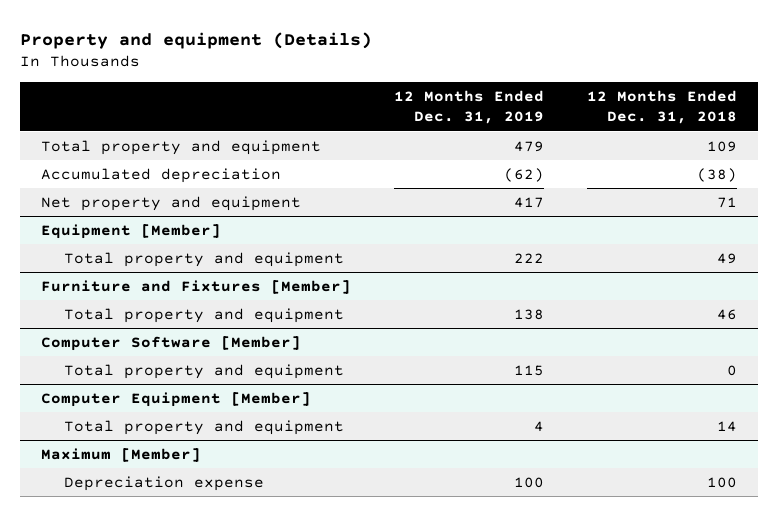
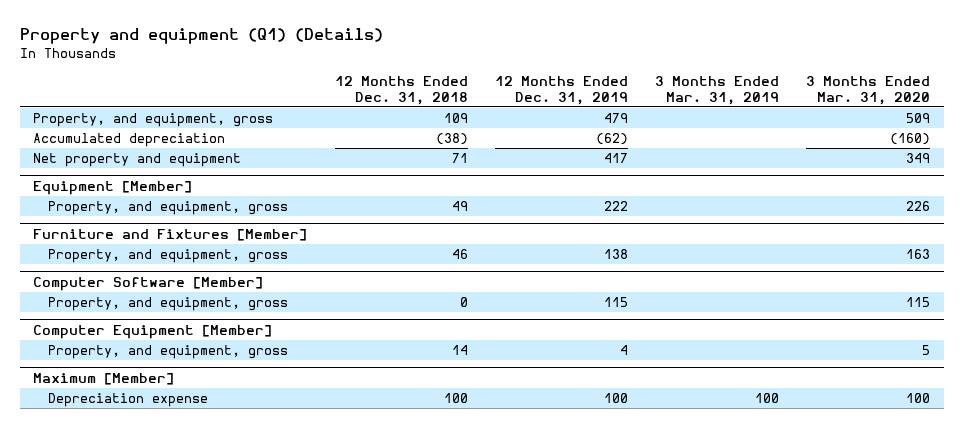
[19,31,372,49] Property and equipment (Details) -> [19,28,383,45] Property and equipment (Q1) (Details)
none -> [655,76,780,105] 3 Months Ended Mar. 31, 2019
none -> [806,76,931,105] 3 Months Ended Mar. 31, 2020
[41,139,322,155] Total property and equipment -> [33,113,274,128] Property, and equipment, gross
[64,251,345,267] Total property and equipment -> [47,201,288,216] Property, and equipment, gross
[64,307,345,323] Total property and equipment -> [47,249,288,264] Property, and equipment, gross
[64,363,345,379] Total property and equipment -> [47,297,288,312] Property, and equipment, gross
[64,419,345,435] Total property and equipment -> [47,345,288,360] Property, and equipment, gross

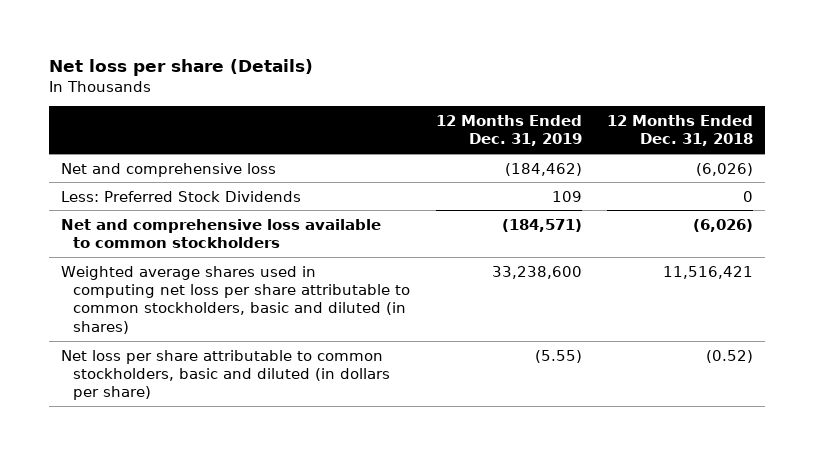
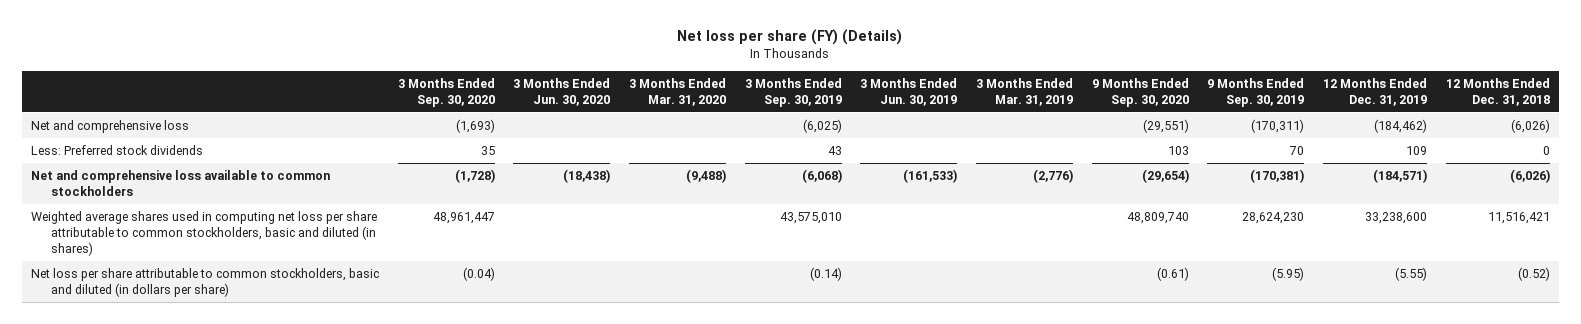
[48,58,313,76] Net loss per share (Details) -> [677,29,903,46] Net loss per share (FY) (Details)
none -> [397,77,495,108] 3 Months Ended Sep. 30, 2020
none -> [513,77,611,107] 3 Months Ended Jun. 30, 2020
none -> [629,77,727,107] 3 Months Ended Mar. 31, 2020
none -> [744,77,842,108] 3 Months Ended Sep. 30, 2019
none -> [860,77,958,107] 3 Months Ended Jun. 30, 2019
none -> [976,77,1074,107] 3 Months Ended Mar. 31, 2019
none -> [1091,77,1189,108] 9 Months Ended Sep. 30, 2020
none -> [1207,77,1305,108] 9 Months Ended Sep. 30, 2019
[61,190,302,202] Less: Preferred Stock Dividends -> [31,144,204,155] Less: Preferred stock dividends

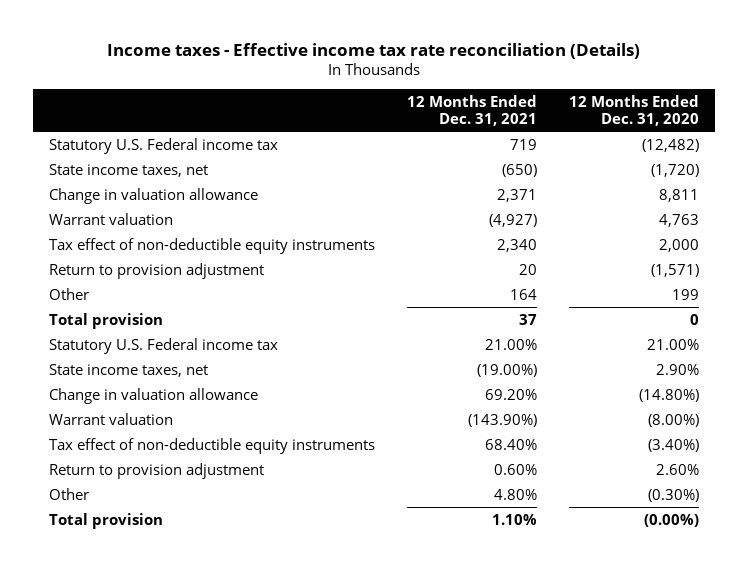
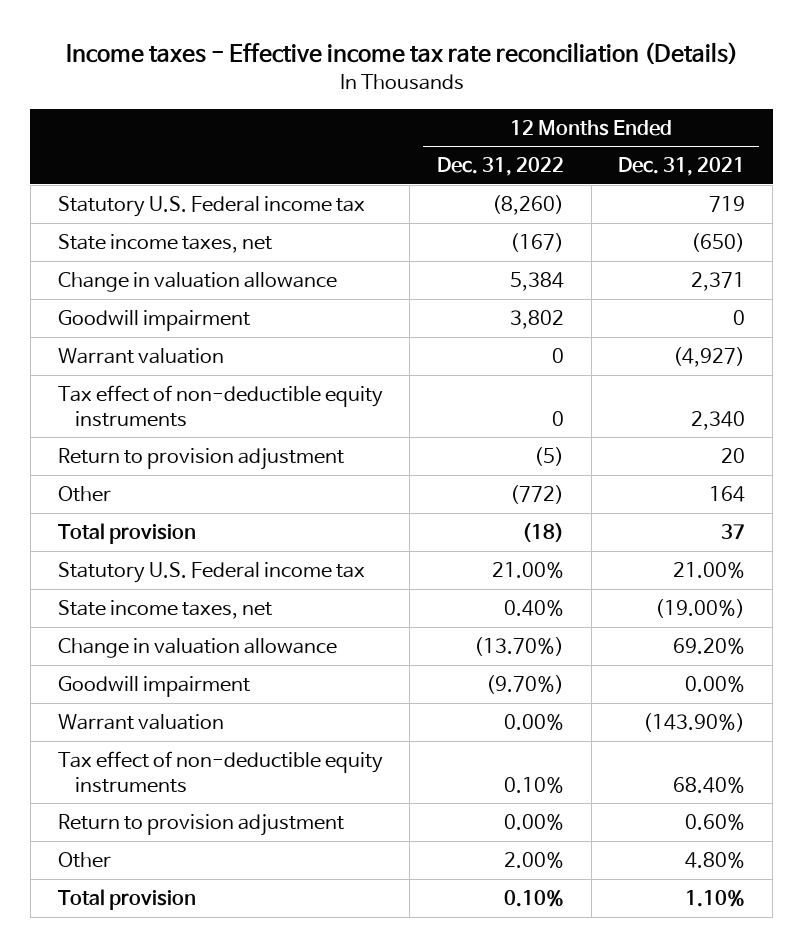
[568,95,699,126] 12 Months Ended Dec. 31, 2020 -> none
none -> [437,157,565,177] Dec. 31, 2022
none -> [57,310,250,332] Goodwill impairment
none -> [57,676,250,698] Goodwill impairment

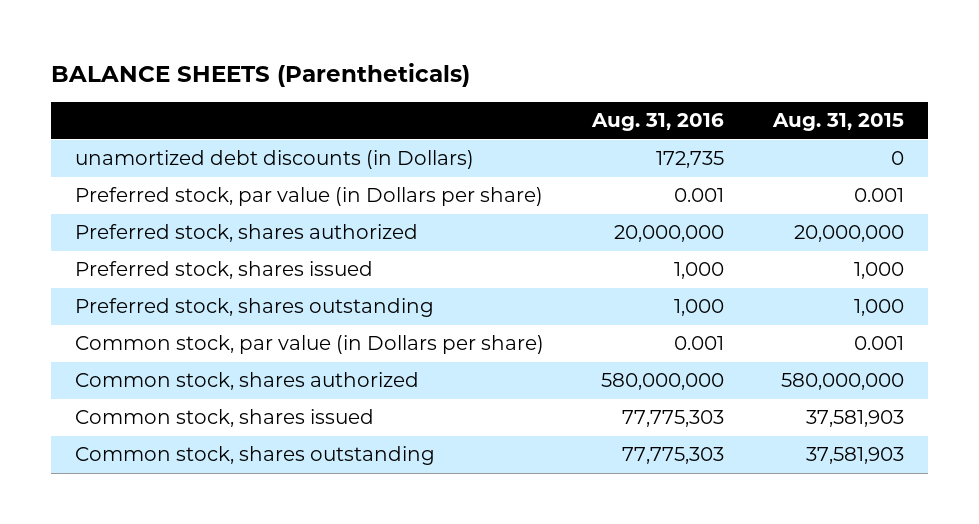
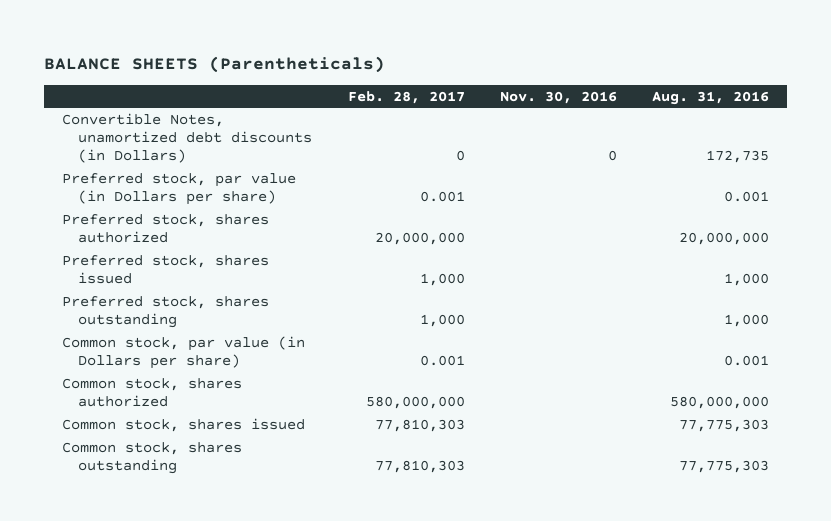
[771,113,904,132] Aug. 31, 2015 -> none
none -> [347,90,465,104] Feb. 28, 2017
none -> [500,90,618,104] Nov. 30, 2016
[74,150,474,170] unamortized debt discounts (in Dollars) -> [62,113,313,164] Convertible Notes, unamortized debt discounts (in Dollars)

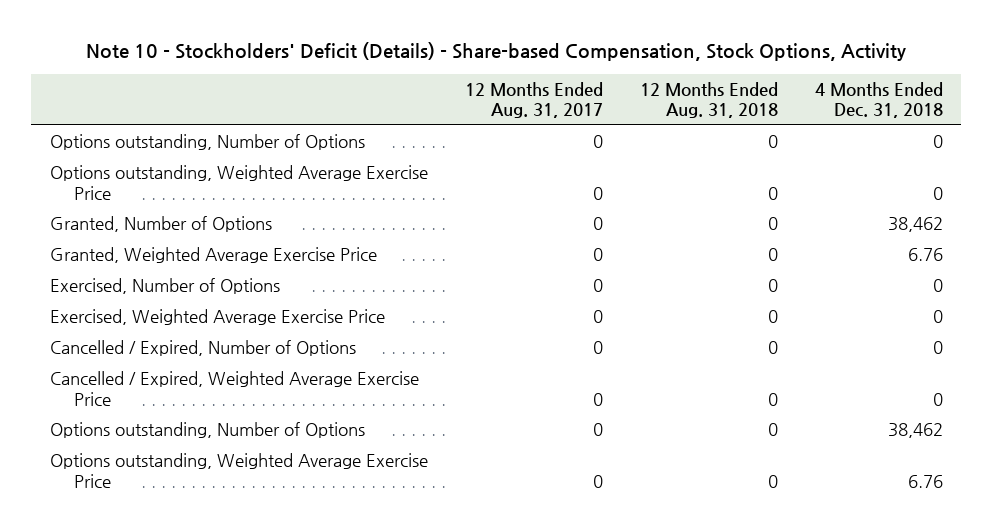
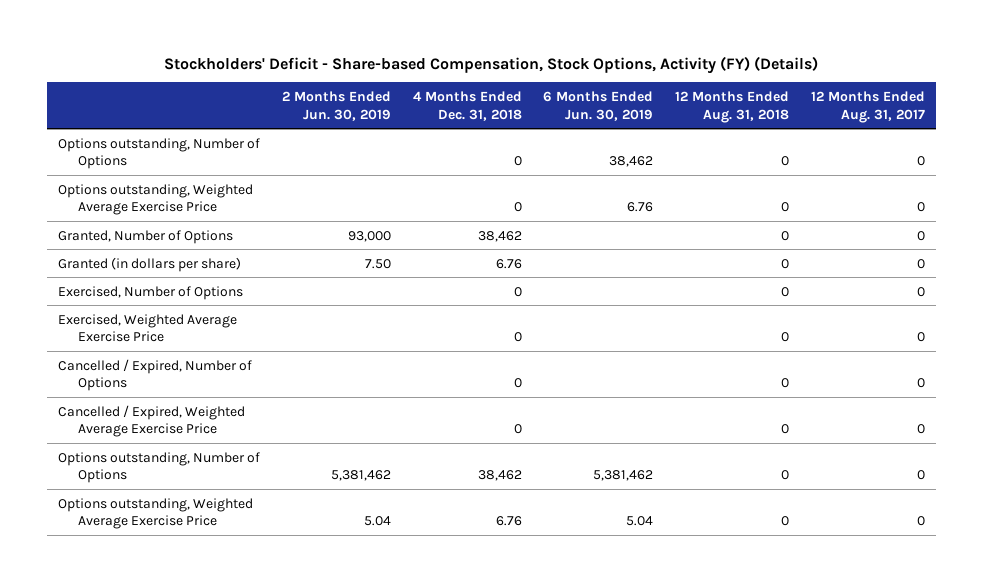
[86,41,907,61] Note 10 - Stockholders' Deficit (Details) - Share-based Compensation, Stock Options, Activity -> [164,55,819,74] Stockholders' Deficit - Share-based Compensation, Stock Options, Activity (FY) (Details)
none -> [281,91,391,121] 2 Months Ended Jun. 30, 2019
none -> [543,91,654,121] 6 Months Ended Jun. 30, 2019
[49,247,377,264] Granted, Weighted Average Exercise Price -> [57,256,241,272] Granted (in dollars per share)

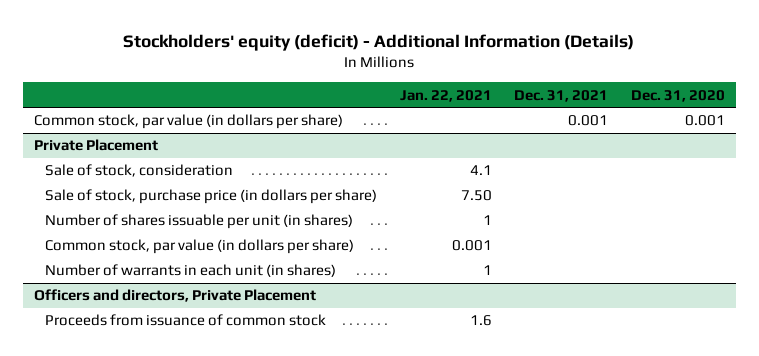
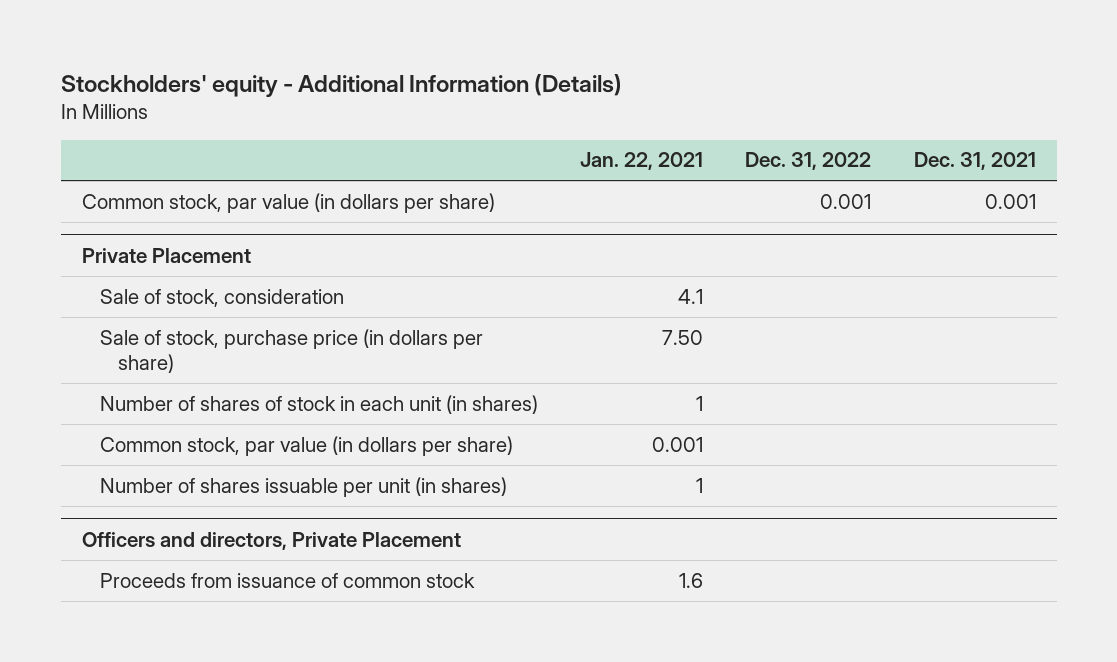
[123,33,635,51] Stockholders' equity (deficit) - Additional Information (Details) -> [60,73,622,97] Stockholders' equity - Additional Information (Details)
[630,89,725,102] Dec. 31, 2020 -> none
none -> [745,152,872,171] Dec. 31, 2022
none -> [99,394,538,414] Number of shares of stock in each unit (in shares)
[45,264,337,278] Number of warrants in each unit (in shares) -> none
[45,214,354,230] Number of shares issuable per unit (in shares) -> [99,476,507,497] Number of shares issuable per unit (in shares)

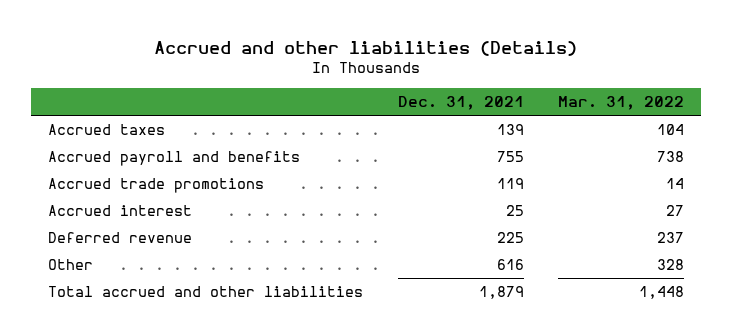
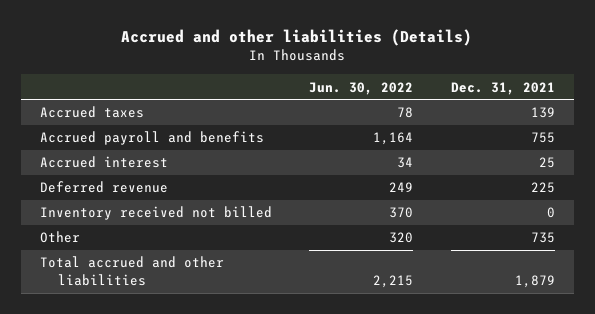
[557,96,684,111] Mar. 31, 2022 -> none
none -> [309,81,414,95] Jun. 30, 2022
[48,178,265,194] Accrued trade promotions -> none
none -> [39,206,272,221] Inventory received not billed
[496,259,524,271] 616 -> [531,232,556,244] 735

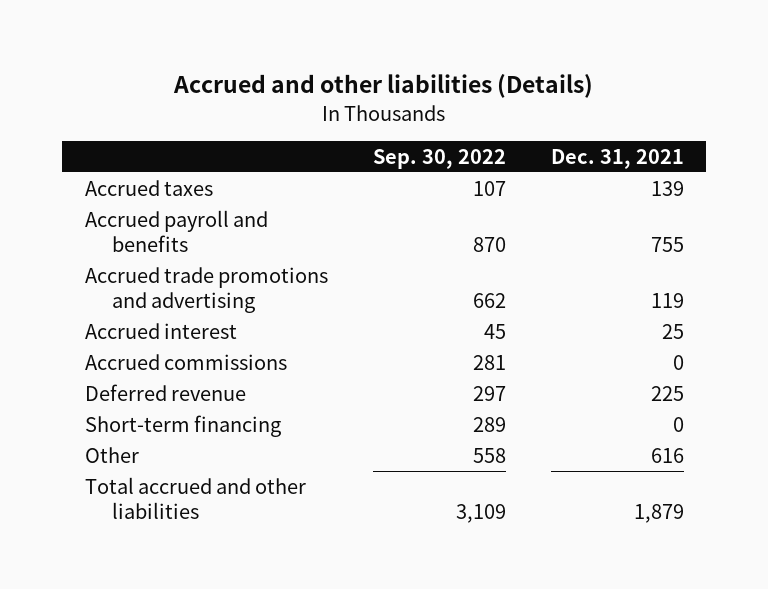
[309,81,414,95] Jun. 30, 2022 -> none
none -> [372,148,506,169] Sep. 30, 2022
none -> [84,266,328,313] Accrued trade promotions and advertising
none -> [84,353,287,370] Accrued commissions
[39,206,272,221] Inventory received not billed -> none
none -> [84,414,281,437] Short-term financing
[531,232,556,244] 735 -> [650,447,684,463] 616

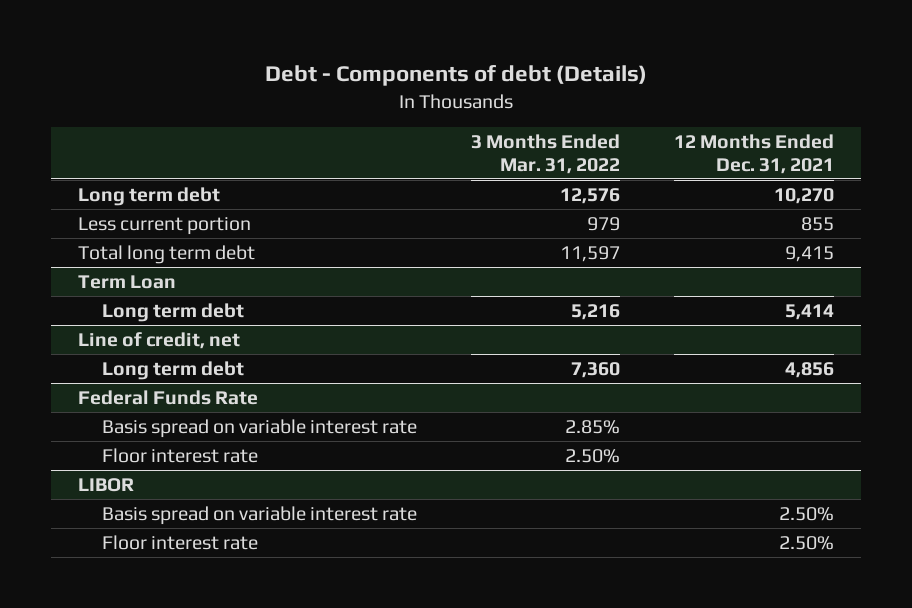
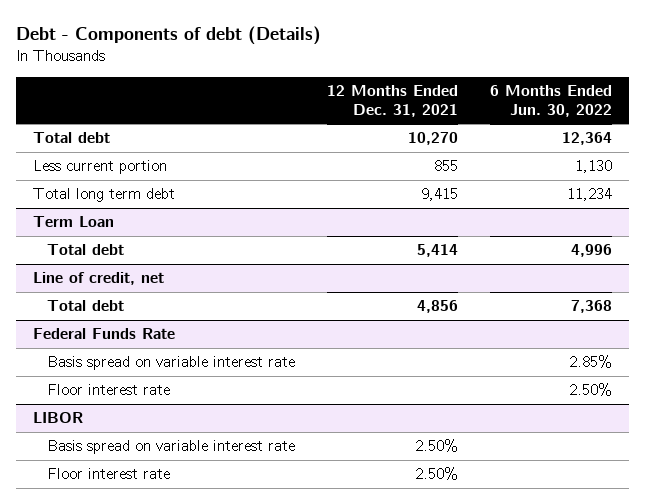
[470,133,620,174] 3 Months Ended Mar. 31, 2022 -> none
none -> [490,85,613,117] 6 Months Ended Jun. 30, 2022
[77,186,220,206] Long term debt -> [32,132,110,144] Total debt
[101,302,244,322] Long term debt -> [46,244,124,256] Total debt
[101,360,244,380] Long term debt -> [46,300,124,312] Total debt

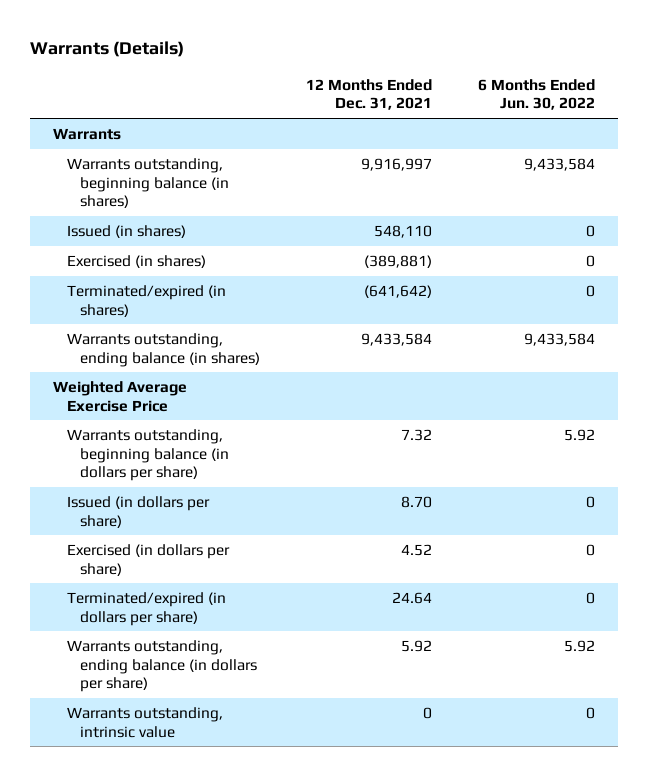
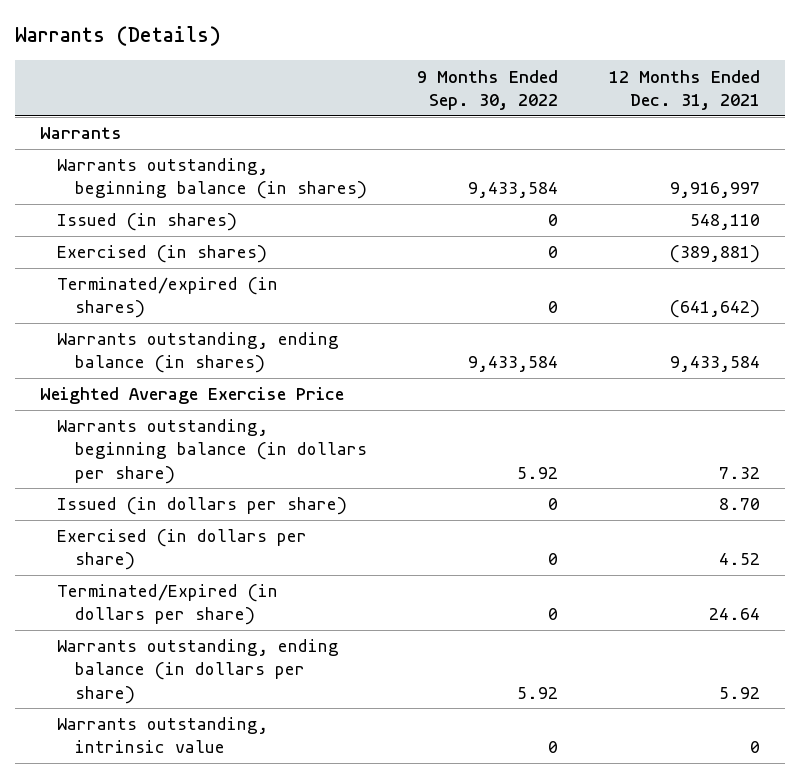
[477,78,595,111] 6 Months Ended Jun. 30, 2022 -> none
none -> [417,69,559,110] 9 Months Ended Sep. 30, 2022
[66,591,226,626] Terminated/expired (in dollars per share) -> [57,584,279,626] Terminated/Expired (in dollars per share)

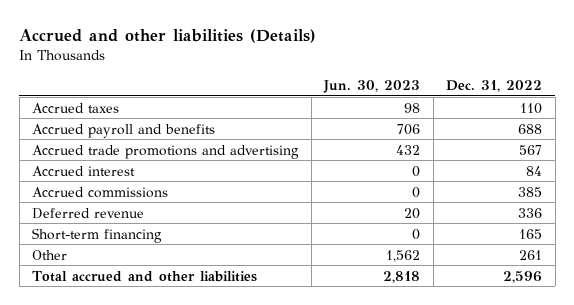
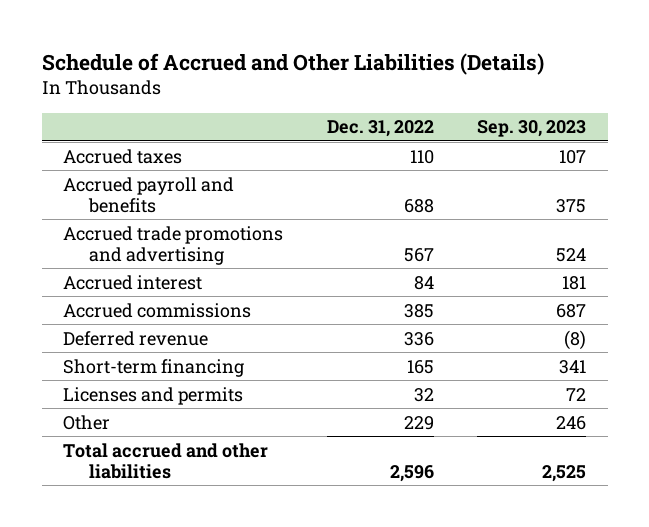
[19,29,317,44] Accrued and other liabilities (Details) -> [41,52,544,75] Schedule of Accrued and Other Liabilities (Details)
[323,79,421,93] Jun. 30, 2023 -> none
none -> [477,120,587,138] Sep. 30, 2023
none -> [63,386,244,405] Licenses and permits
[519,249,543,260] 261 -> [403,415,434,430] 229

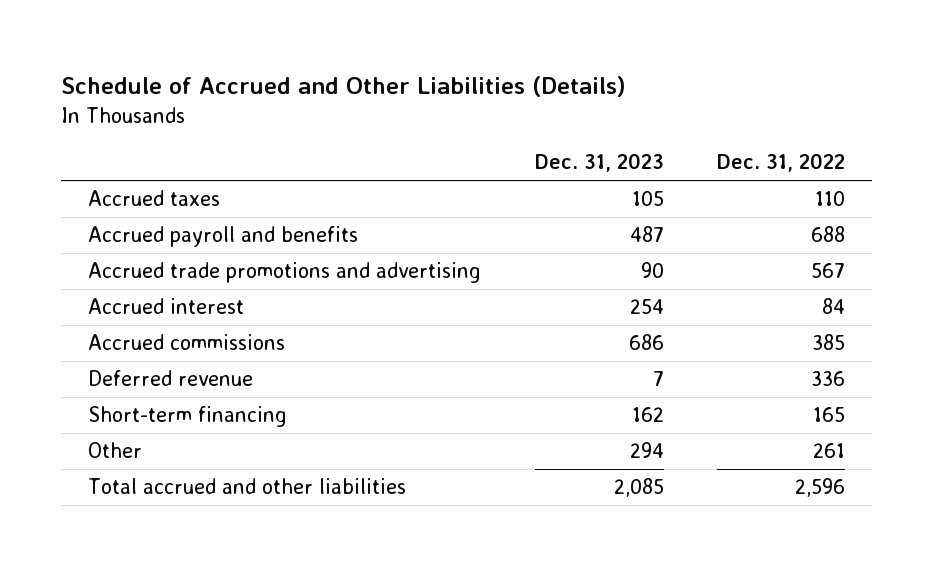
[477,120,587,138] Sep. 30, 2023 -> none
none -> [534,153,664,173] Dec. 31, 2023
[63,386,244,405] Licenses and permits -> none
[403,415,434,430] 229 -> [813,443,846,459] 261

